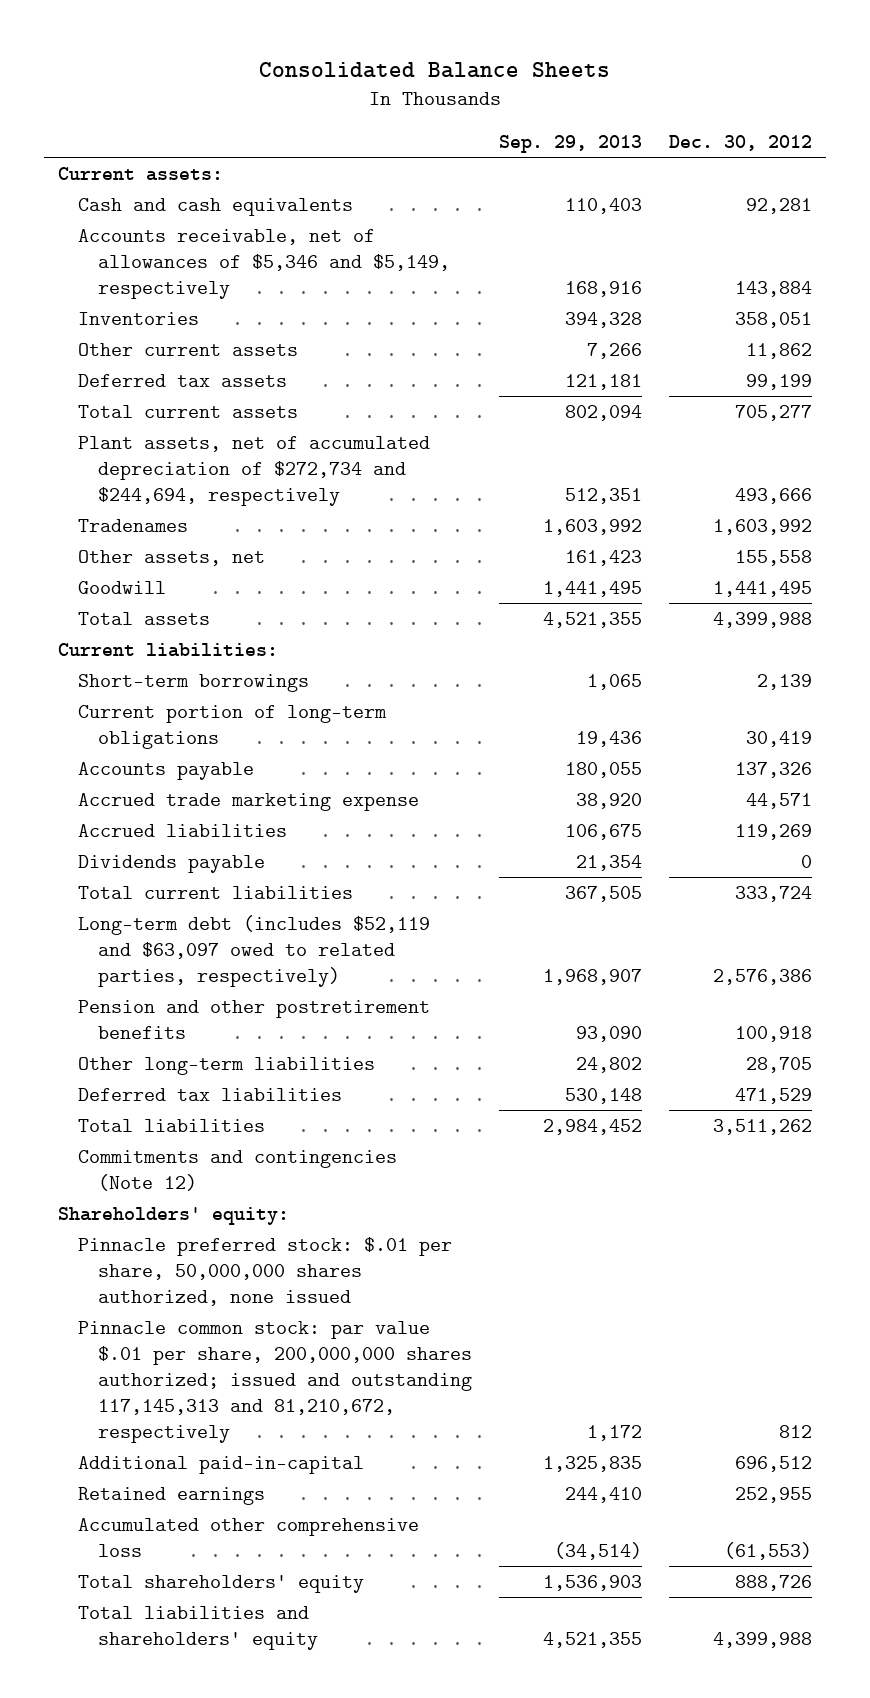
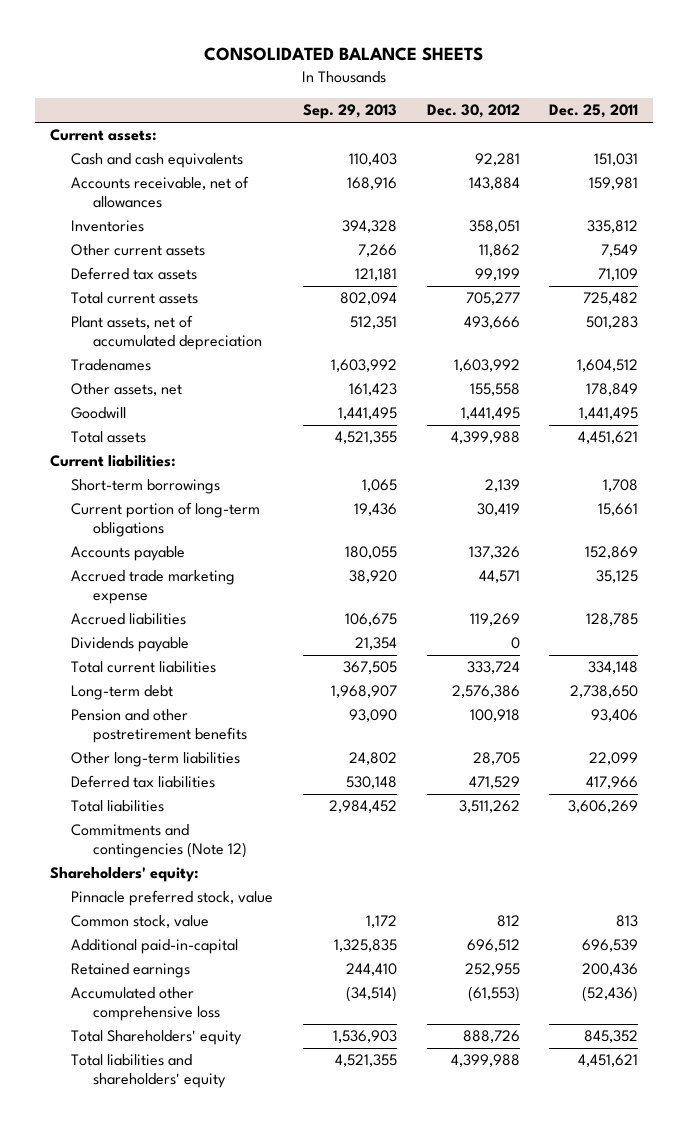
[258,61,610,78] Consolidated Balance Sheets -> [204,47,484,62] CONSOLIDATED BALANCE SHEETS
none -> [549,104,639,119] Dec. 25, 2011
[77,229,450,299] Accounts receivable, net of allowances of $5,346 and $5,149, respectively -> [71,176,250,209] Accounts receivable, net of allowances
[77,436,430,506] Plant assets, net of accumulated depreciation of $272,734 and $244,694, respectively -> [71,315,262,351] Plant assets, net of accumulated depreciation
[77,915,430,987] Long-term debt (includes $52,119 and $63,097 owed to related parties, respectively) -> [71,685,174,701] Long-term debt
[77,1237,452,1306] Pinnacle preferred stock: $.01 per share, 50,000,000 shares authorized, none issued -> [71,890,274,907] Pinnacle preferred stock, value
[77,1321,472,1443] Pinnacle common stock: par value $.01 per share, 200,000,000 shares authorized; issued and outstanding 117,145,313 and 81,210,672, respectively -> [71,915,210,929] Common stock, value
[77,1575,364,1594] Total shareholders' equity -> [71,1030,243,1046] Total Shareholders' equity

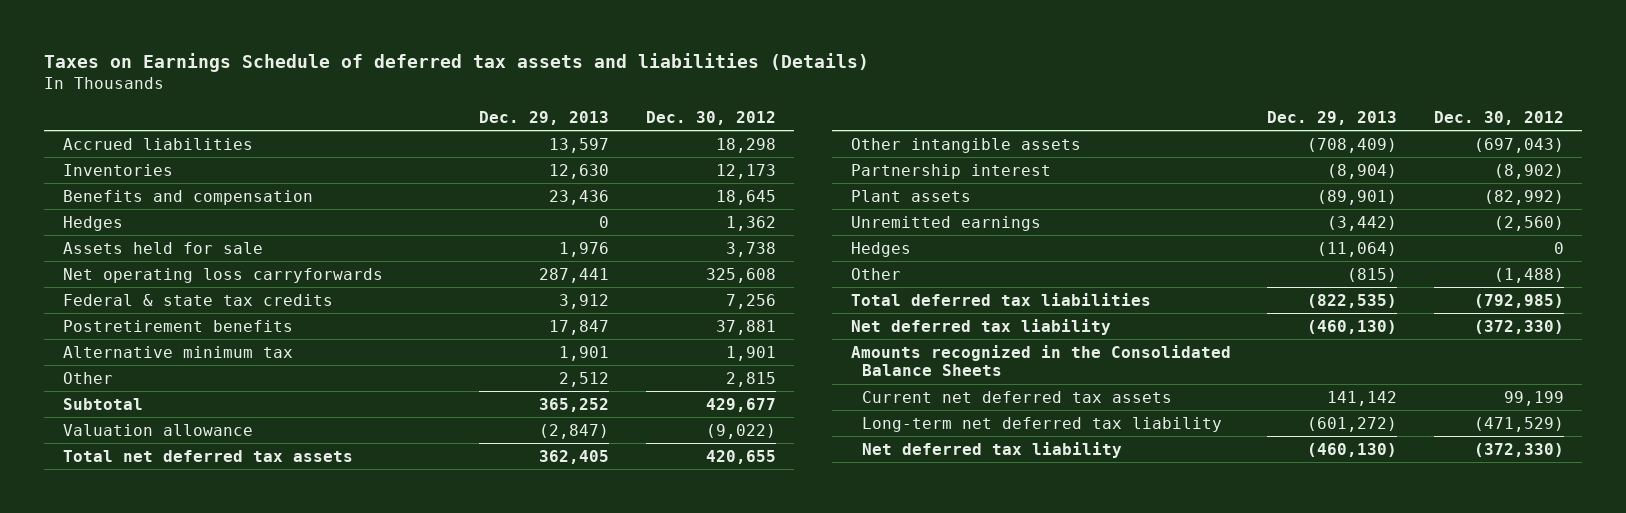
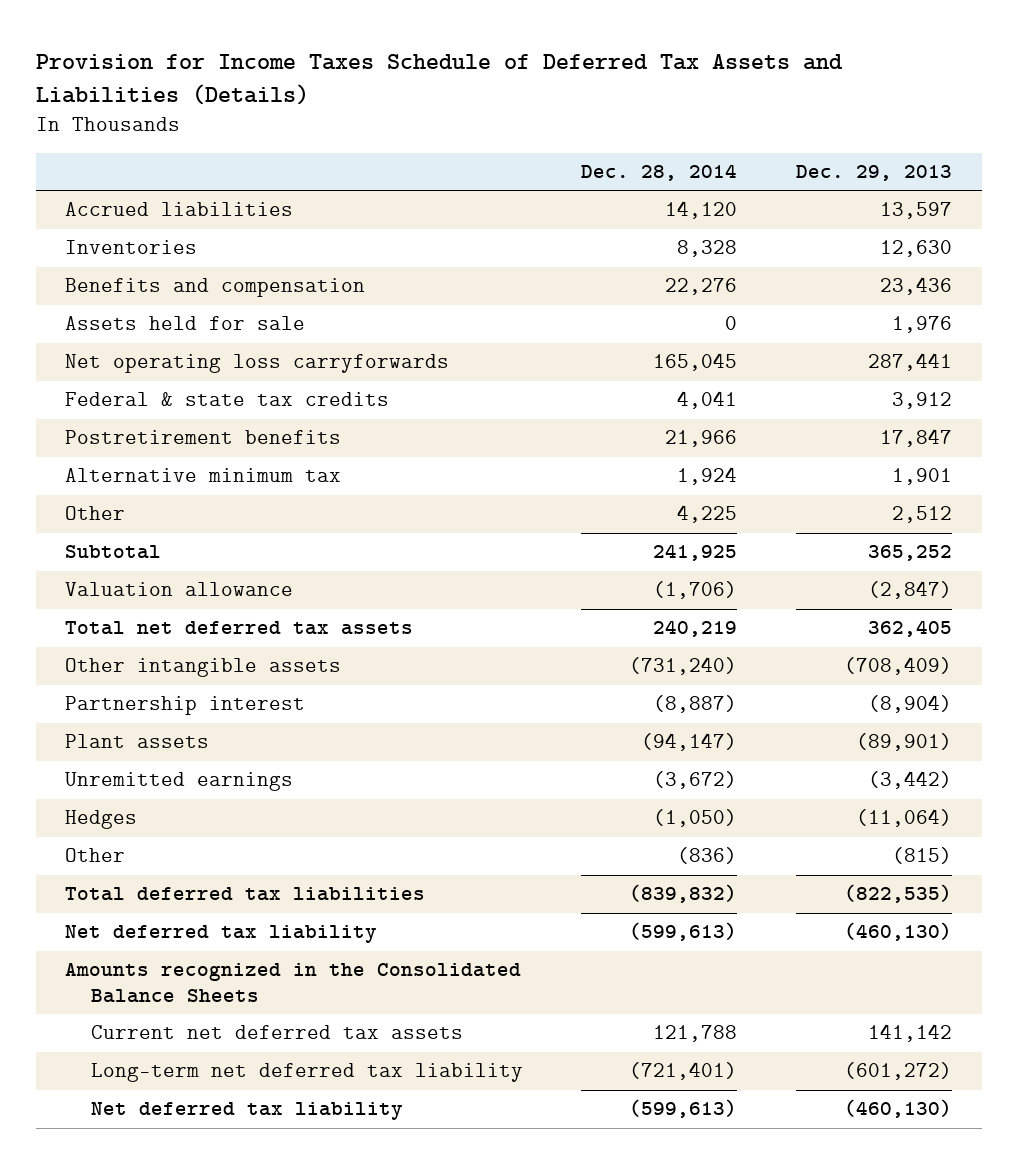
[44,53,870,73] Taxes on Earnings Schedule of deferred tax assets and liabilities (Details) -> [35,54,843,106] Provision for Income Taxes Schedule of Deferred Tax Assets and Liabilities (Details)
[645,110,776,125] Dec. 30, 2012 -> none
none -> [581,164,738,182] Dec. 28, 2014
[62,215,123,231] Hedges -> none

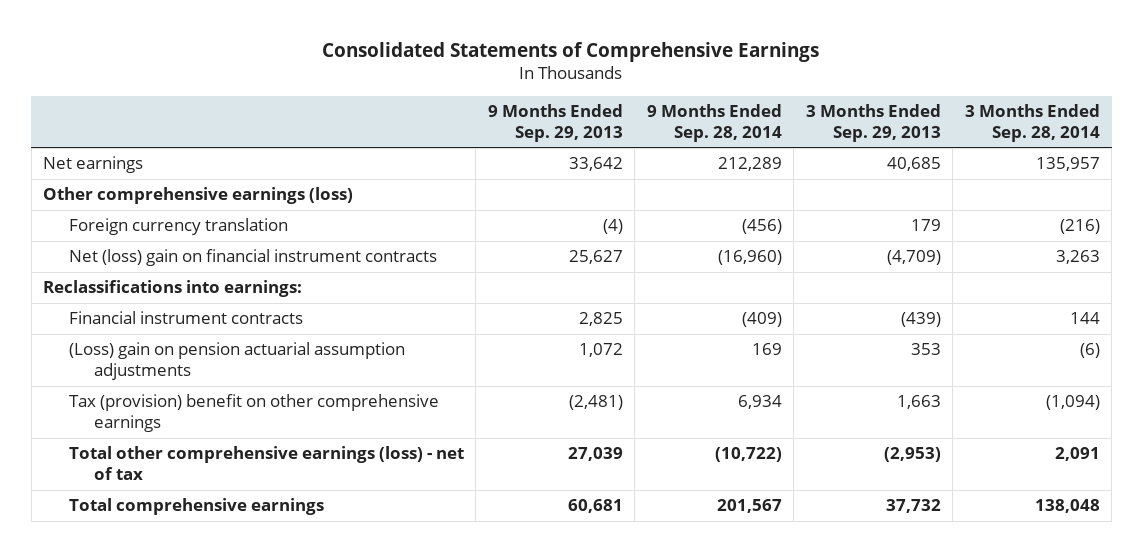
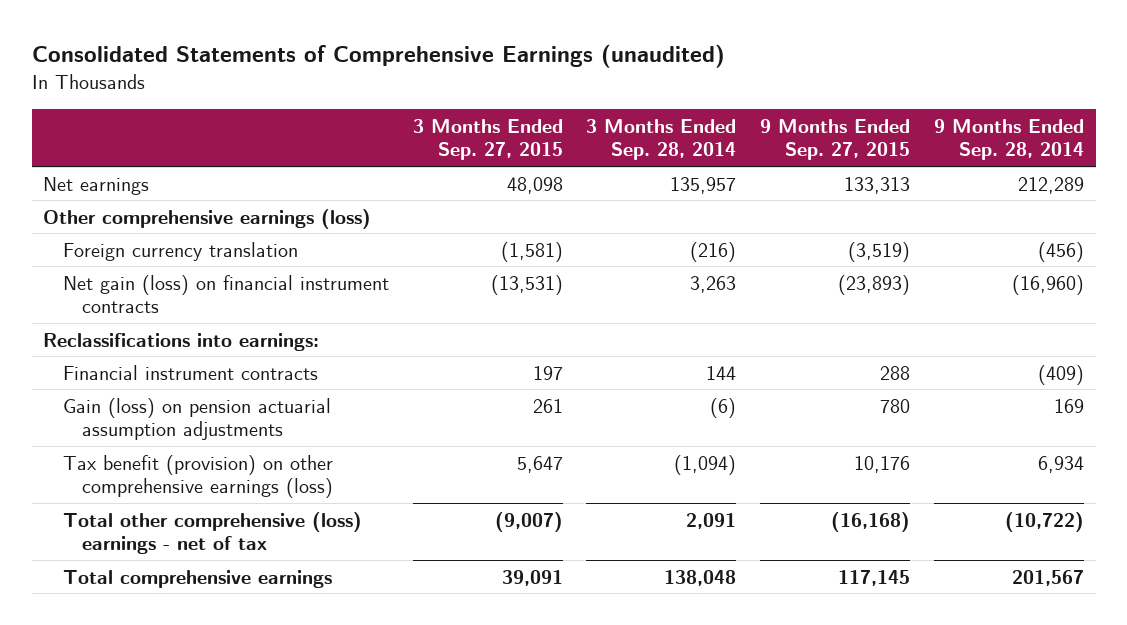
[322,42,820,63] Consolidated Statements of Comprehensive Earnings -> [31,44,725,69] Consolidated Statements of Comprehensive Earnings (unaudited)
[487,104,623,142] 9 Months Ended Sep. 29, 2013 -> none
[805,104,941,142] 3 Months Ended Sep. 29, 2013 -> none
none -> [412,118,563,161] 3 Months Ended Sep. 27, 2015
none -> [760,118,911,161] 9 Months Ended Sep. 27, 2015
[68,249,437,267] Net (loss) gain on financial instrument contracts -> [62,274,389,314] Net gain (loss) on financial instrument contracts
[68,342,405,380] (Loss) gain on pension actuarial assumption adjustments -> [62,397,331,441] Gain (loss) on pension actuarial assumption adjustments
[68,394,439,432] Tax (provision) benefit on other comprehensive earnings -> [62,454,333,499] Tax benefit (provision) on other comprehensive earnings (loss)
[68,446,464,480] Total other comprehensive earnings (loss) - net of tax -> [62,511,362,555] Total other comprehensive (loss) earnings - net of tax

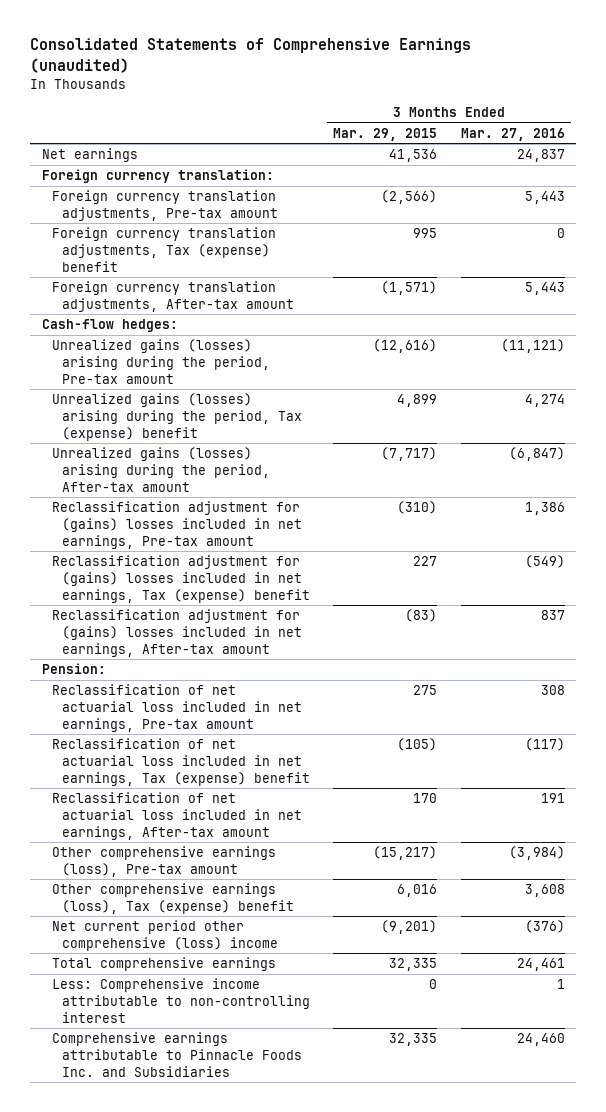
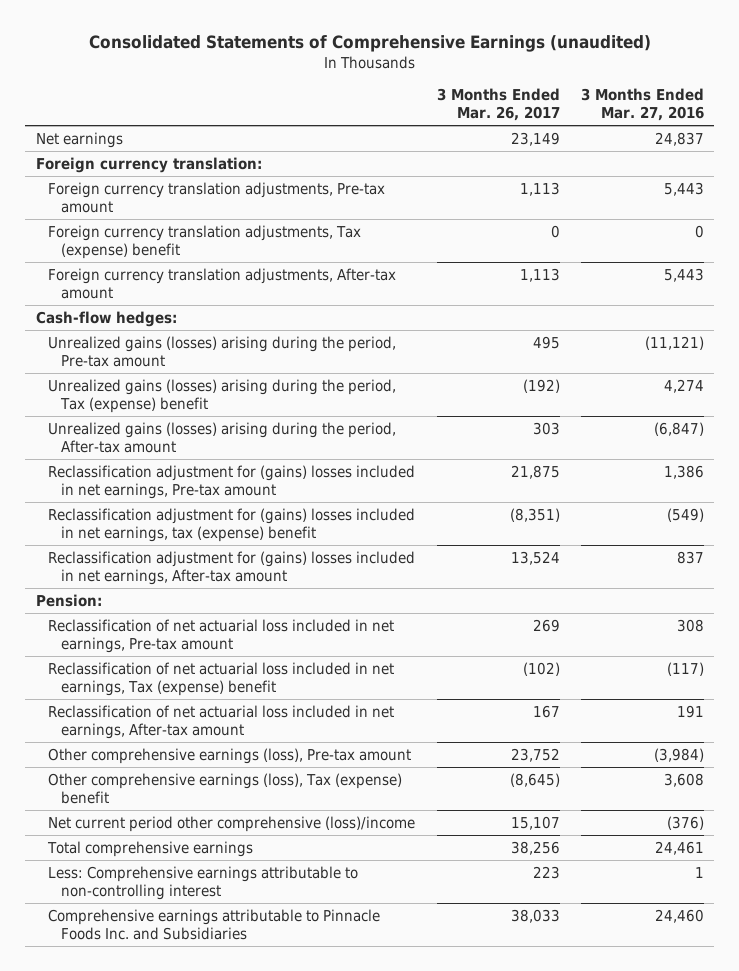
[333,127,438,141] Mar. 29, 2015 -> none
none -> [436,88,560,121] 3 Months Ended Mar. 26, 2017
[51,555,310,603] Reclassification adjustment for (gains) losses included in net earnings, Tax (expense) benefit -> [48,507,416,542] Reclassification adjustment for (gains) losses included in net earnings, tax (expense) benefit
[51,920,278,951] Net current period other comprehensive (loss) income -> [48,815,416,832] Net current period other comprehensive (loss)/income
[51,978,310,1023] Less: Comprehensive income attributable to non-controlling interest -> [48,865,359,900] Less: Comprehensive earnings attributable to non-controlling interest

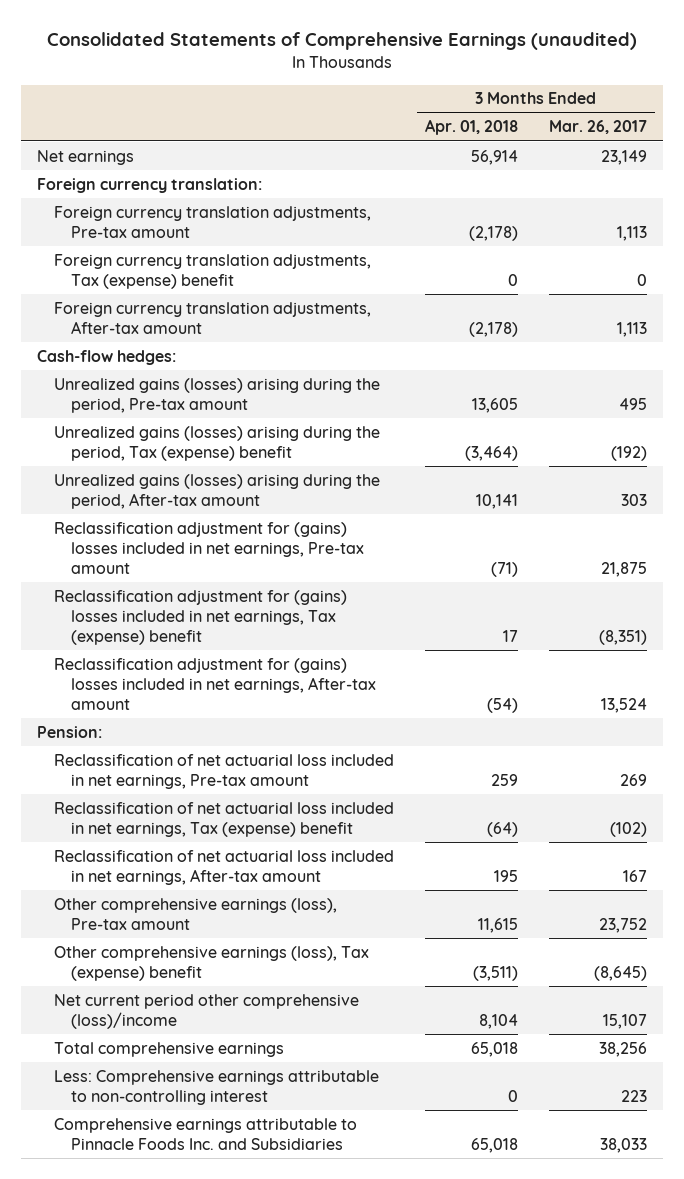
[580,88,704,121] 3 Months Ended Mar. 27, 2016 -> none
none -> [425,119,519,136] Apr. 01, 2018
[48,507,416,542] Reclassification adjustment for (gains) losses included in net earnings, tax (expense) benefit -> [53,589,347,645] Reclassification adjustment for (gains) losses included in net earnings, Tax (expense) benefit

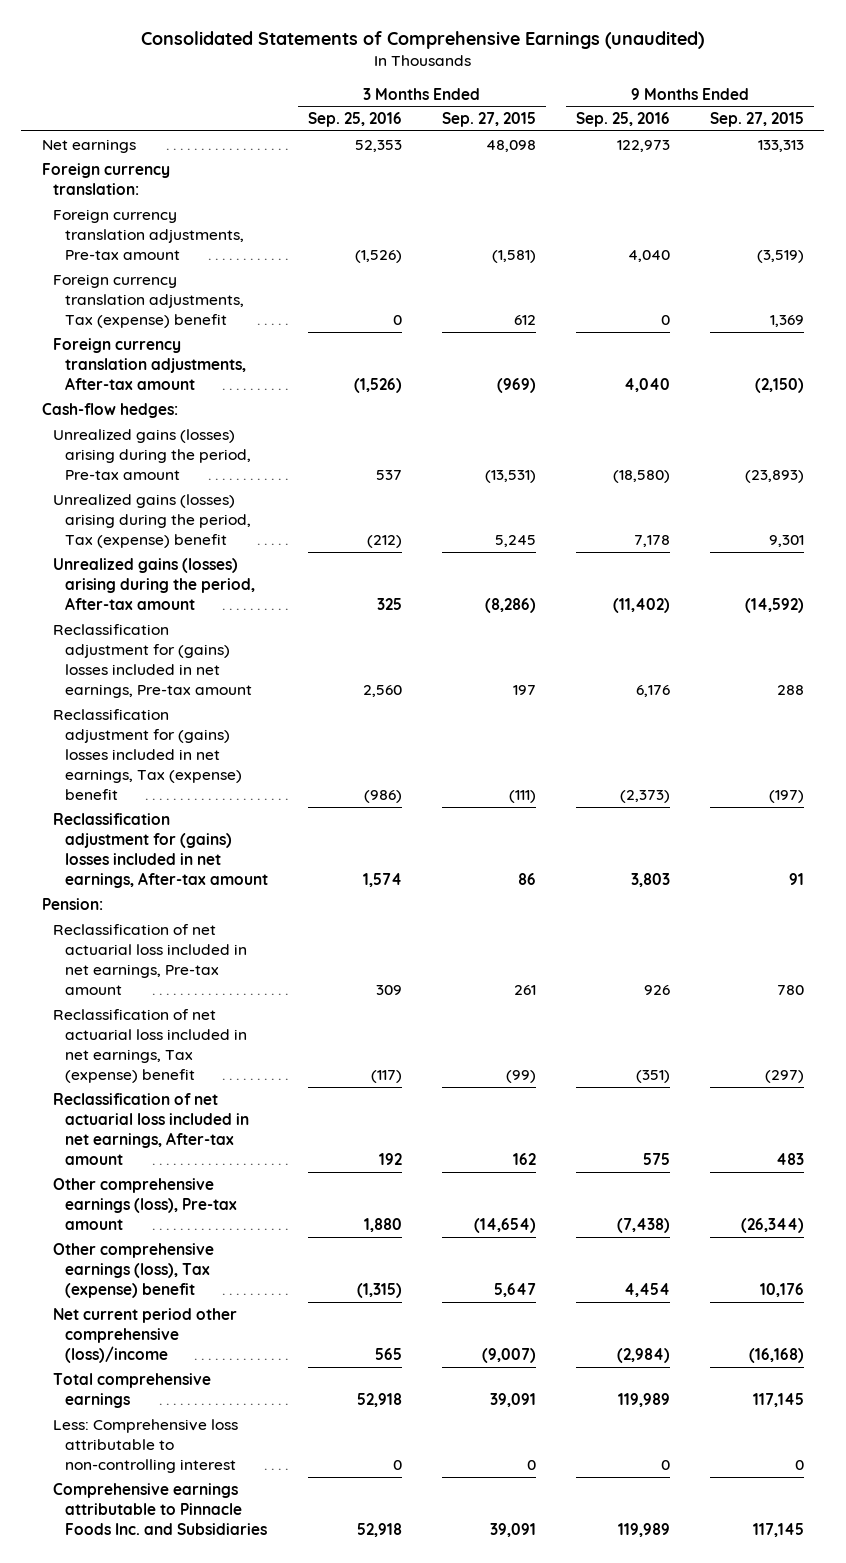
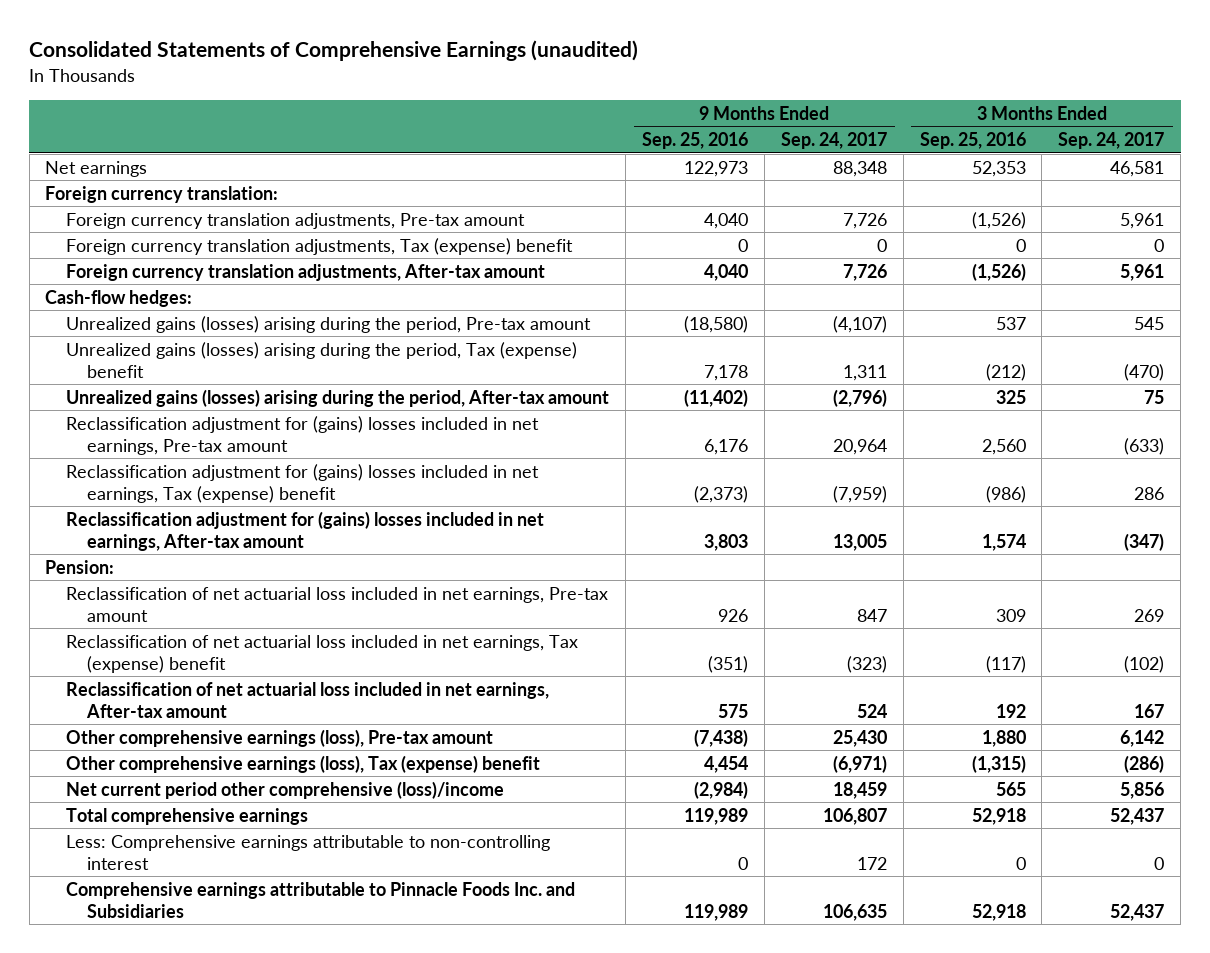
[442,112,537,128] Sep. 27, 2015 -> none
[710,112,805,128] Sep. 27, 2015 -> none
none -> [780,131,887,149] Sep. 24, 2017
none -> [1058,131,1165,149] Sep. 24, 2017
[53,1418,239,1473] Less: Comprehensive loss attributable to non-controlling interest -> [66,834,551,870] Less: Comprehensive earnings attributable to non-controlling interest

